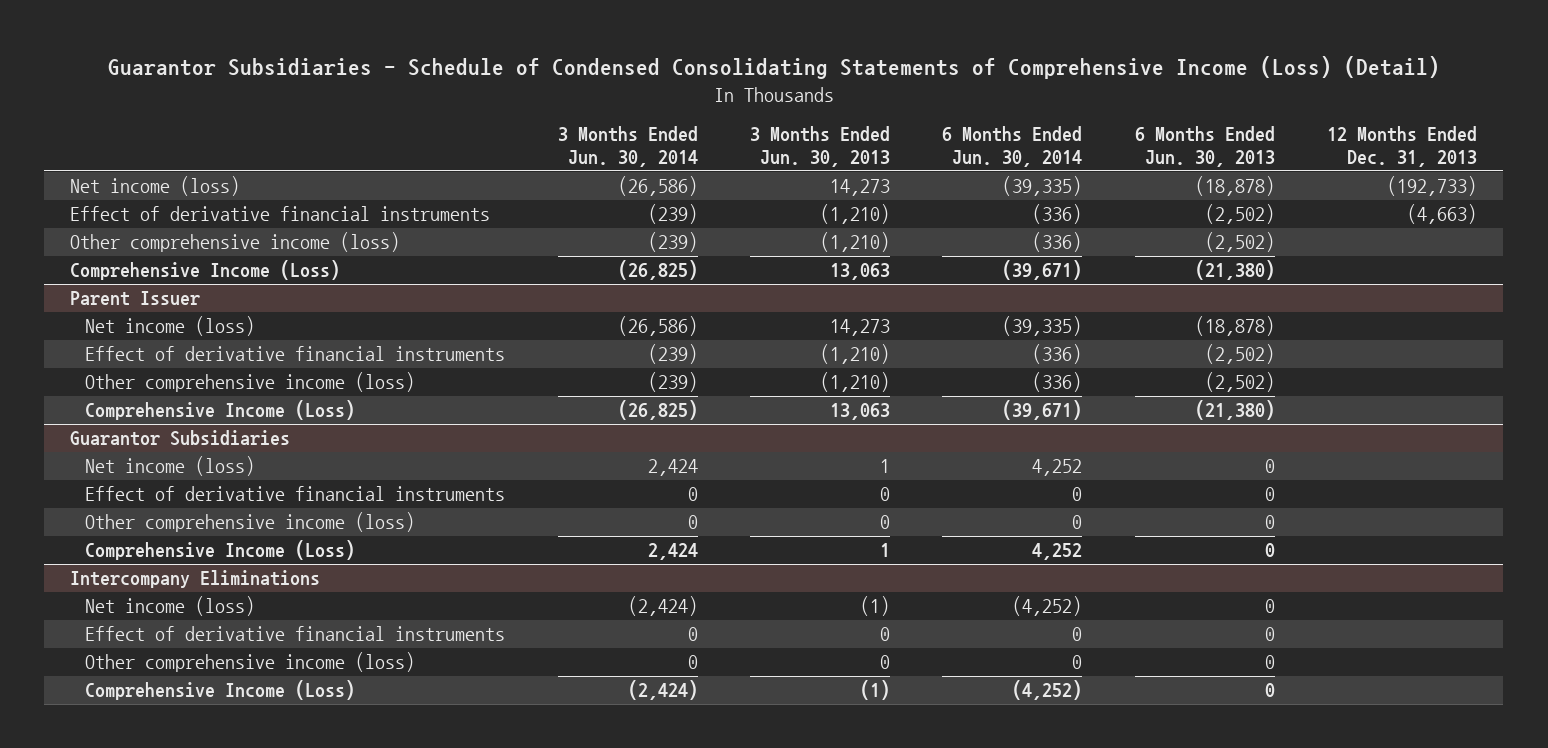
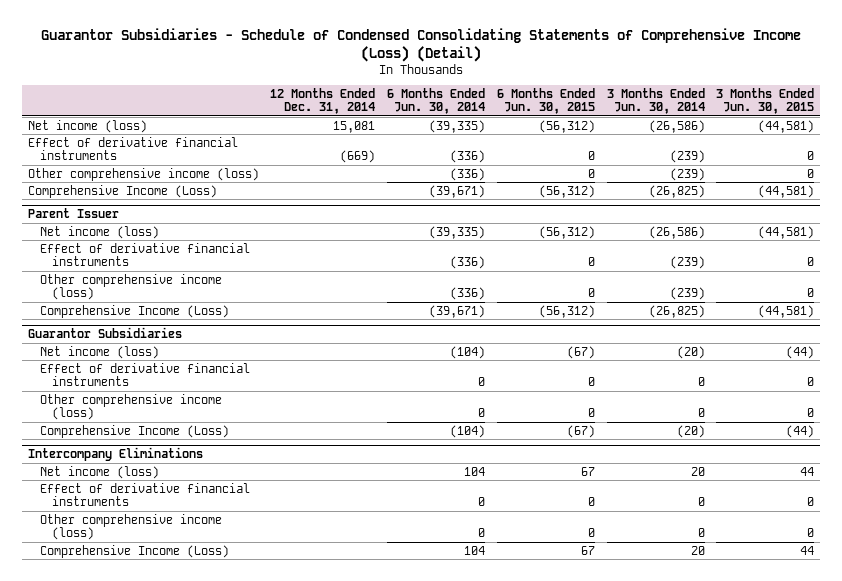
[749,126,890,167] 3 Months Ended Jun. 30, 2013 -> none
[1134,126,1275,167] 6 Months Ended Jun. 30, 2013 -> none
[1327,126,1478,167] 12 Months Ended Dec. 31, 2013 -> none
none -> [270,87,376,115] 12 Months Ended Dec. 31, 2014
none -> [496,87,595,115] 6 Months Ended Jun. 30, 2015
none -> [716,87,815,115] 3 Months Ended Jun. 30, 2015
[647,459,698,477] 2,424 -> [676,345,705,359] (20)
[1032,459,1083,477] 4,252 -> [450,345,486,359] (104)
[647,543,698,561] 2,424 -> [676,424,705,438] (20)
[1032,543,1083,561] 4,252 -> [450,424,486,438] (104)
[627,596,698,617] (2,424) -> [690,466,705,476] 20
[1012,596,1083,617] (4,252) -> [464,466,486,476] 104
[627,680,698,701] (2,424) -> [690,545,705,555] 20
[1012,680,1083,701] (4,252) -> [464,545,486,555] 104

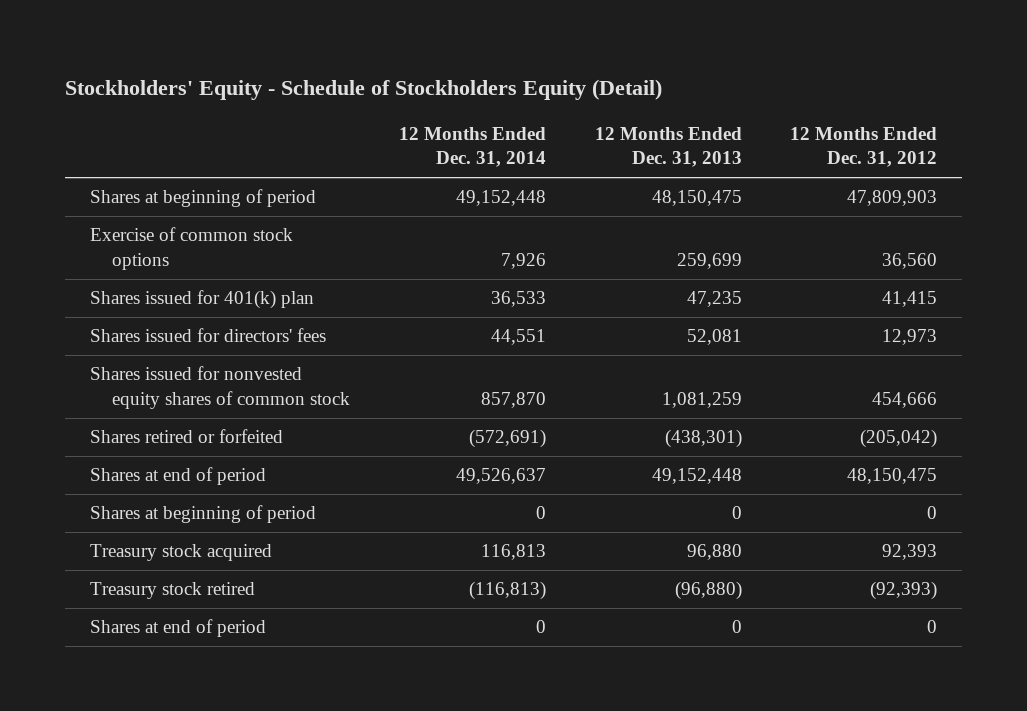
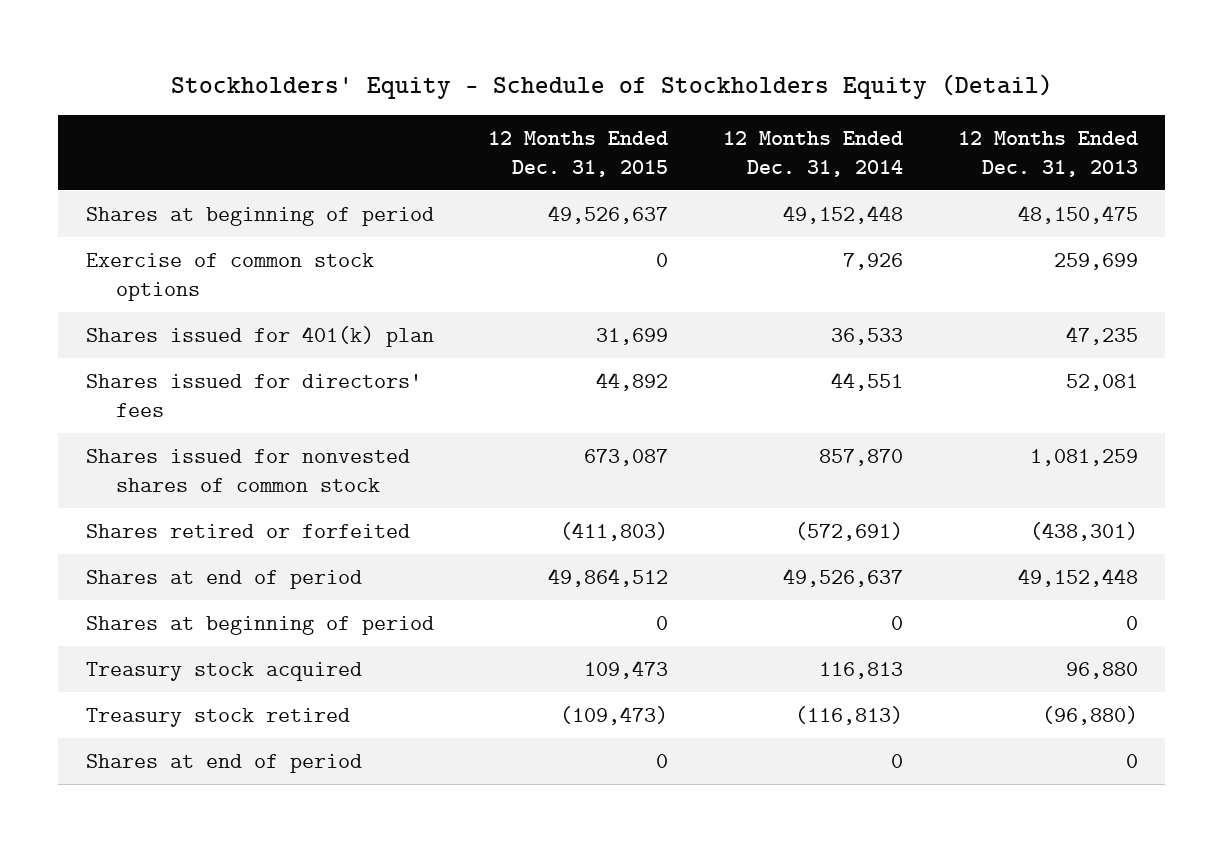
[790,126,938,168] 12 Months Ended Dec. 31, 2012 -> none
none -> [488,130,669,178] 12 Months Ended Dec. 31, 2015
[89,366,351,410] Shares issued for nonvested equity shares of common stock -> [85,448,410,492] Shares issued for nonvested shares of common stock

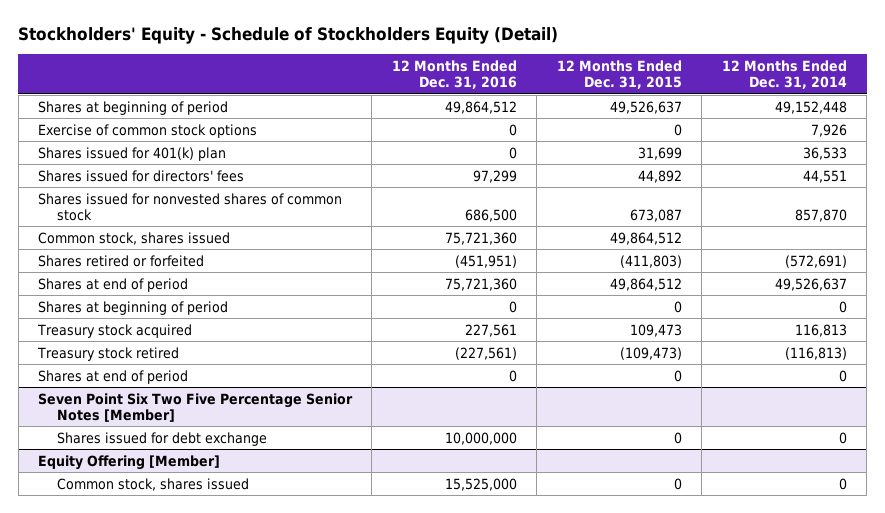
[957,130,1138,178] 12 Months Ended Dec. 31, 2013 -> none
none -> [391,59,517,90] 12 Months Ended Dec. 31, 2016
none -> [38,231,231,245] Common stock, shares issued
none -> [38,392,354,423] Seven Point Six Two Five Percentage Senior Notes [Member]
none -> [57,431,268,446] Shares issued for debt exchange
none -> [38,454,221,470] Equity Offering [Member]
none -> [57,477,250,491] Common stock, shares issued

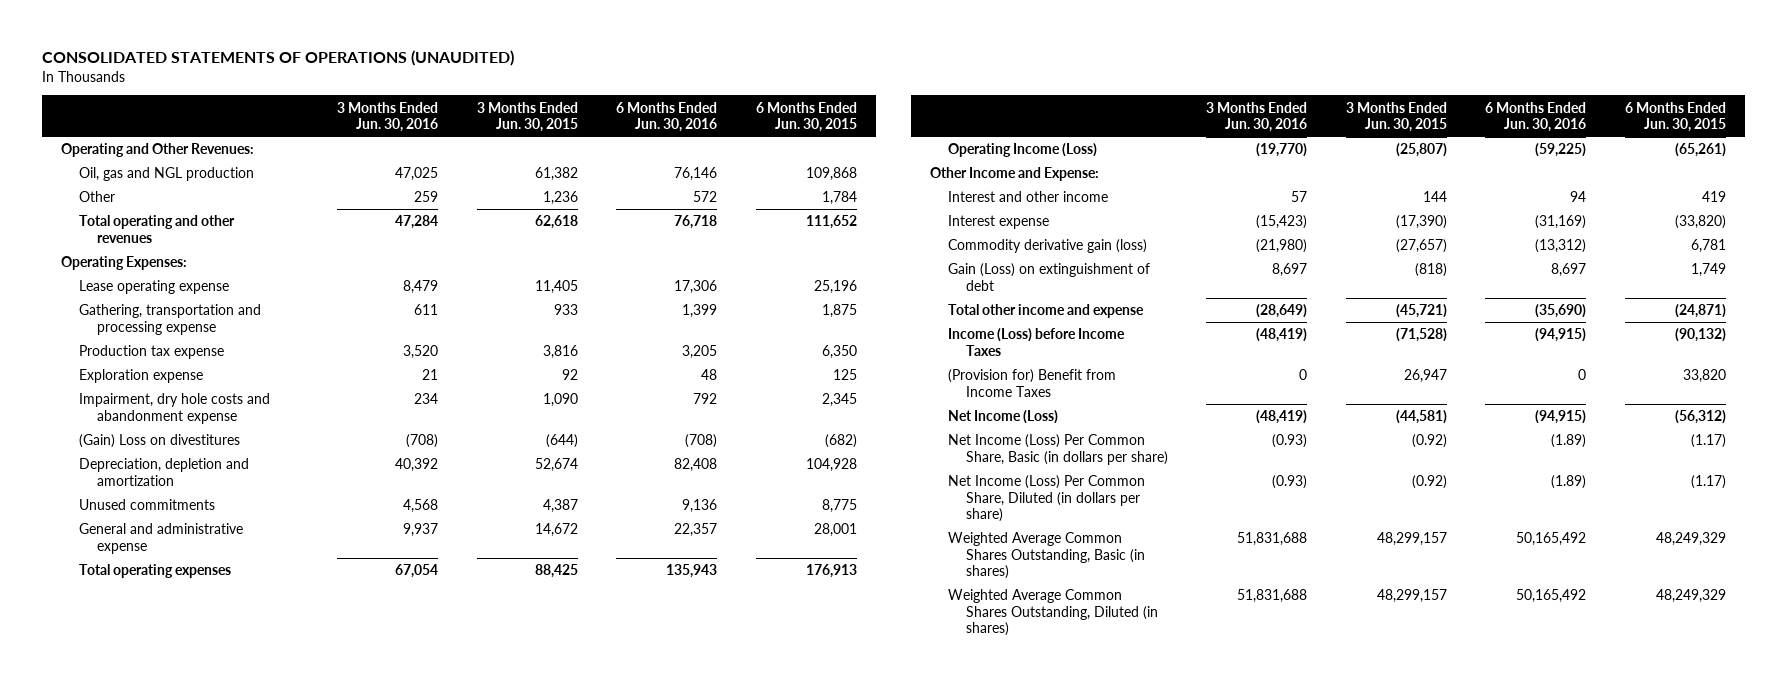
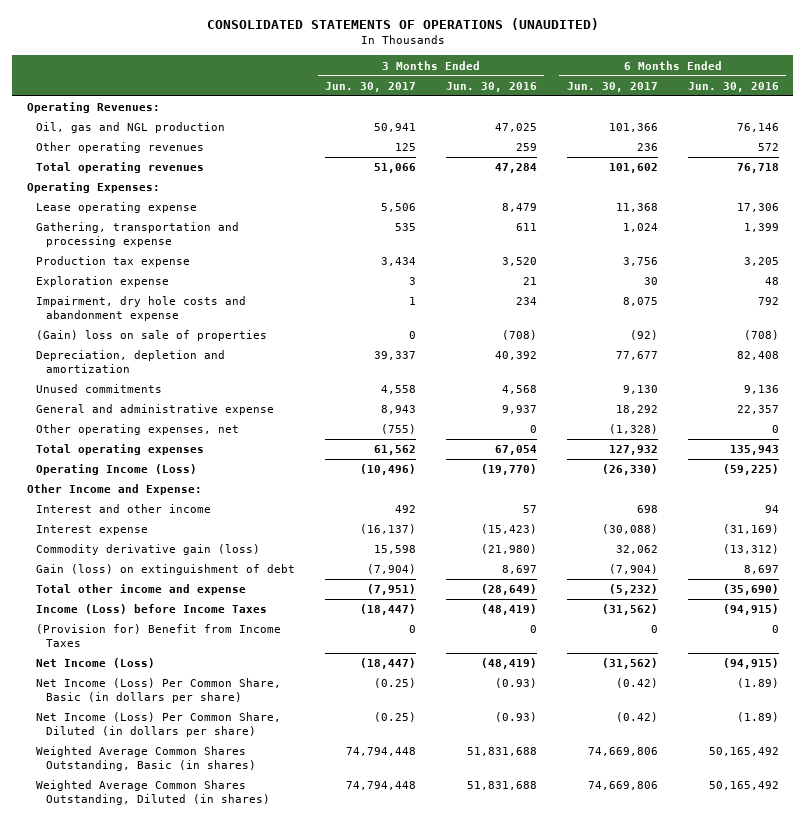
[476,101,578,133] 3 Months Ended Jun. 30, 2015 -> none
[755,101,857,133] 6 Months Ended Jun. 30, 2015 -> none
none -> [325,81,417,92] Jun. 30, 2017
none -> [566,81,658,92] Jun. 30, 2017
[60,143,254,158] Operating and Other Revenues: -> [26,102,160,114] Operating Revenues:
[78,191,115,203] Other -> [36,142,205,154] Other operating revenues
[78,215,235,243] Total operating and other revenues -> [36,162,205,174] Total operating revenues
[78,434,240,449] (Gain) Loss on divestitures -> [36,330,268,342] (Gain) loss on sale of properties
none -> [36,424,240,436] Other operating expenses, net
[947,263,1150,291] Gain (Loss) on extinguishment of debt -> [36,564,296,576] Gain (loss) on extinguishment of debt

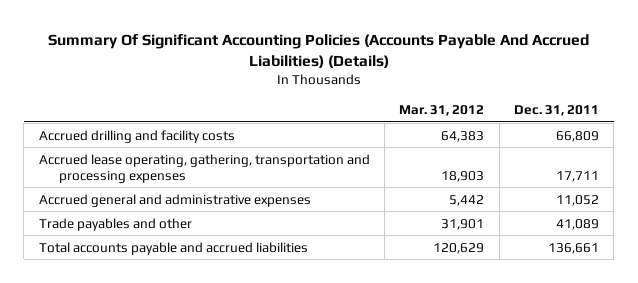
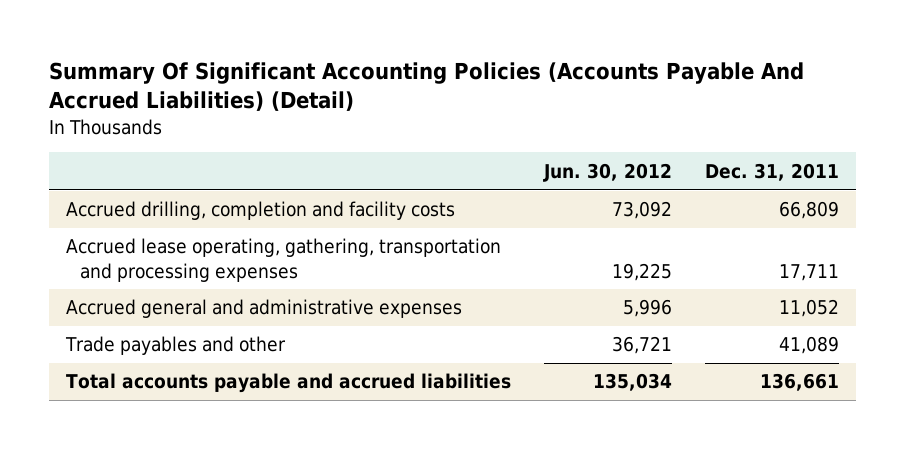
[47,33,589,68] Summary Of Significant Accounting Policies (Accounts Payable And Accrued Liabilities) (Details) -> [49,61,805,112] Summary Of Significant Accounting Policies (Accounts Payable And Accrued Liabilities) (Detail)
[399,104,485,116] Mar. 31, 2012 -> none
none -> [543,162,673,182] Jun. 30, 2012
[38,129,235,143] Accrued drilling and facility costs -> [66,201,456,221] Accrued drilling, completion and facility costs

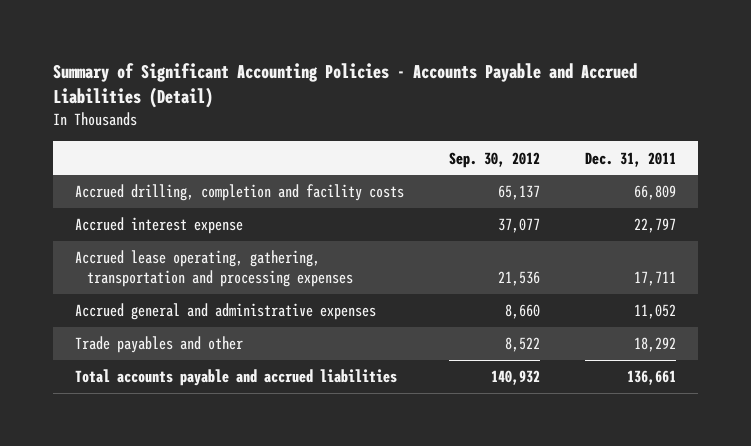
[49,61,805,112] Summary Of Significant Accounting Policies (Accounts Payable And Accrued Liabilities) (Detail) -> [53,63,638,109] Summary of Significant Accounting Policies - Accounts Payable and Accrued Liabilities (Detail)
[543,162,673,182] Jun. 30, 2012 -> none
none -> [449,151,541,168] Sep. 30, 2012
none -> [75,217,244,235] Accrued interest expense
[779,336,840,355] 41,089 -> [633,337,676,353] 18,292

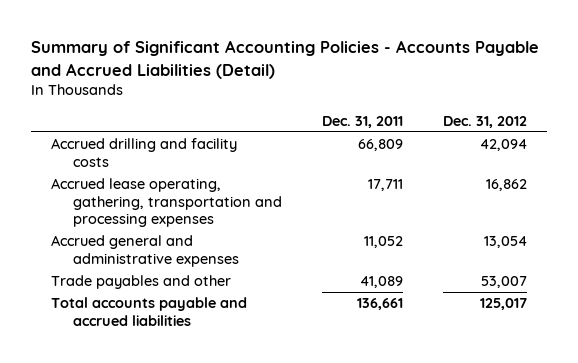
[449,151,541,168] Sep. 30, 2012 -> none
none -> [443,115,528,128] Dec. 31, 2012
[75,217,244,235] Accrued interest expense -> none
[75,184,405,202] Accrued drilling, completion and facility costs -> [51,138,238,167] Accrued drilling and facility costs
[633,337,676,353] 18,292 -> [359,276,403,289] 41,089

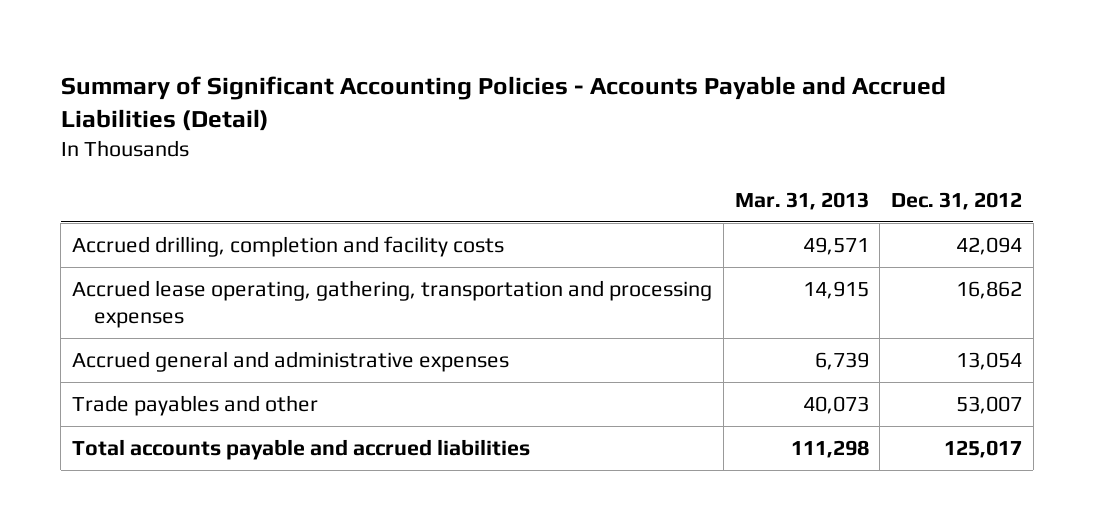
[321,115,403,128] Dec. 31, 2011 -> none
none -> [734,191,869,210] Mar. 31, 2013
[51,138,238,167] Accrued drilling and facility costs -> [72,235,505,257] Accrued drilling, completion and facility costs

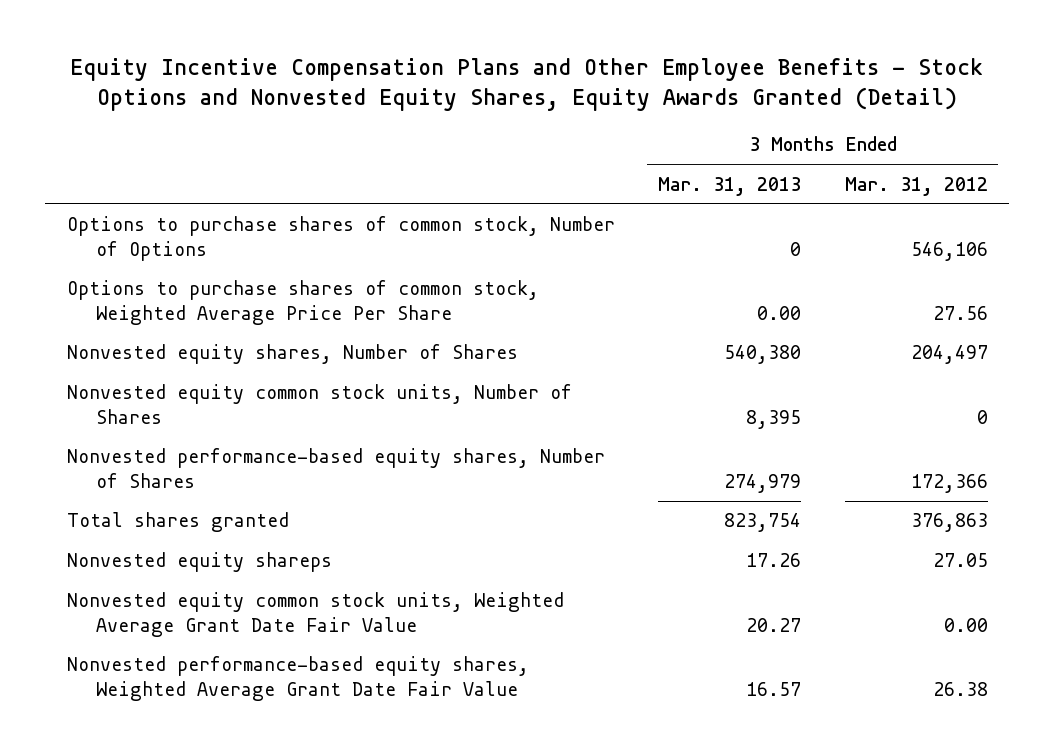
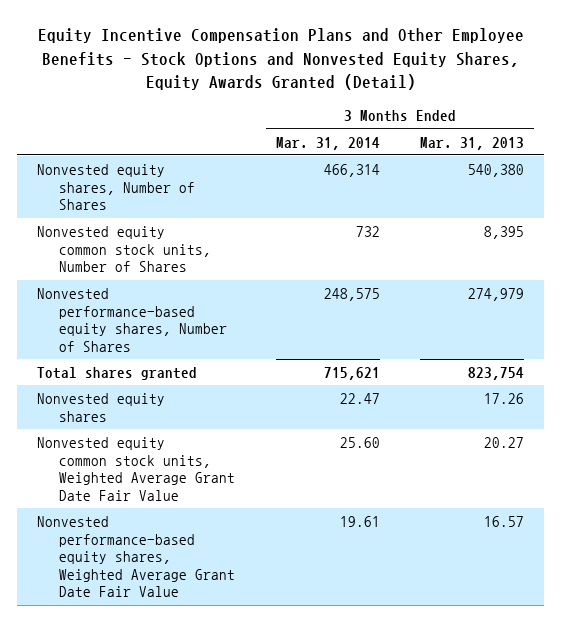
[844,176,988,196] Mar. 31, 2012 -> none
none -> [275,136,380,150] Mar. 31, 2014
[66,216,615,261] Options to purchase shares of common stock, Number of Options -> none
[66,280,539,325] Options to purchase shares of common stock, Weighted Average Price Per Share -> none
[66,552,332,573] Nonvested equity shareps -> [37,393,166,422] Nonvested equity shares

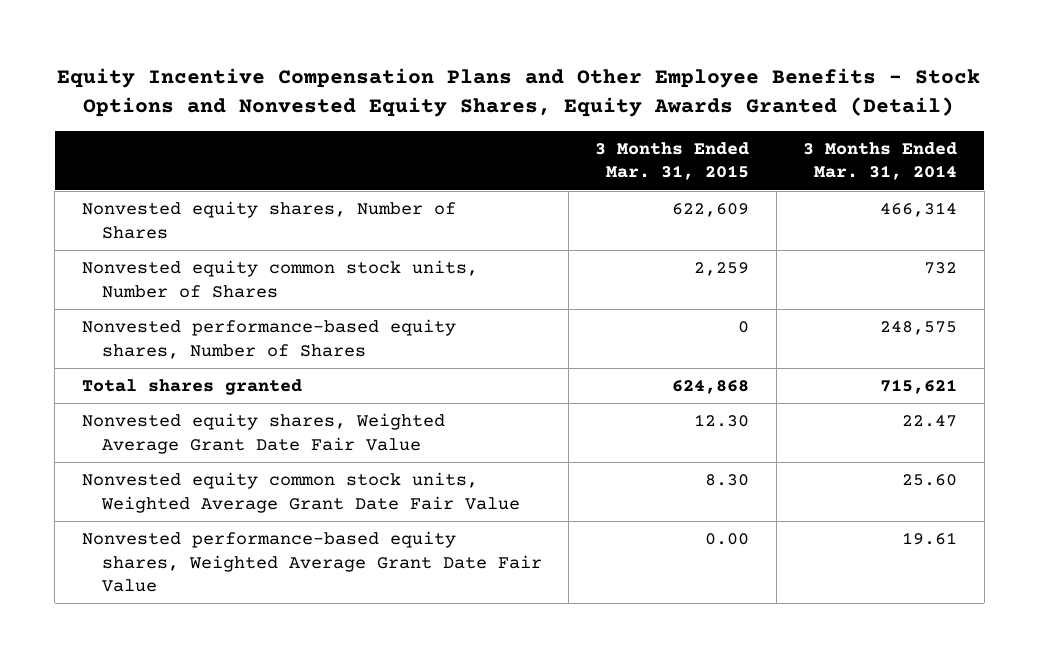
[420,136,525,150] Mar. 31, 2013 -> none
none -> [595,141,750,181] 3 Months Ended Mar. 31, 2015
[37,393,166,422] Nonvested equity shares -> [81,413,445,454] Nonvested equity shares, Weighted Average Grant Date Fair Value

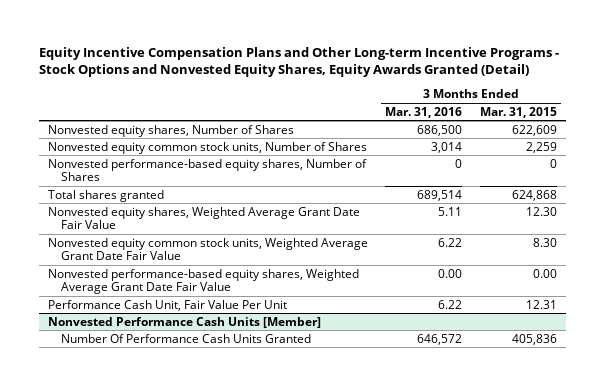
[57,68,981,118] Equity Incentive Compensation Plans and Other Employee Benefits - Stock Options and Nonvested Equity Shares, Equity Awards Granted (Detail) -> [39,46,560,78] Equity Incentive Compensation Plans and Other Long-term Incentive Programs - Stock Options and Nonvested Equity Shares, Equity Awards Granted (Detail)
[803,141,958,181] 3 Months Ended Mar. 31, 2014 -> none
none -> [385,106,463,118] Mar. 31, 2016
none -> [47,299,287,311] Performance Cash Unit, Fair Value Per Unit
none -> [47,316,321,328] Nonvested Performance Cash Units [Member]
none -> [60,333,311,343] Number Of Performance Cash Units Granted

